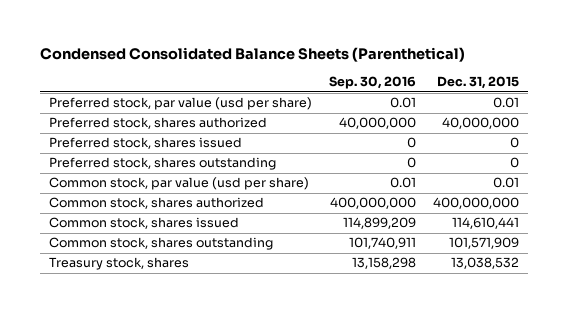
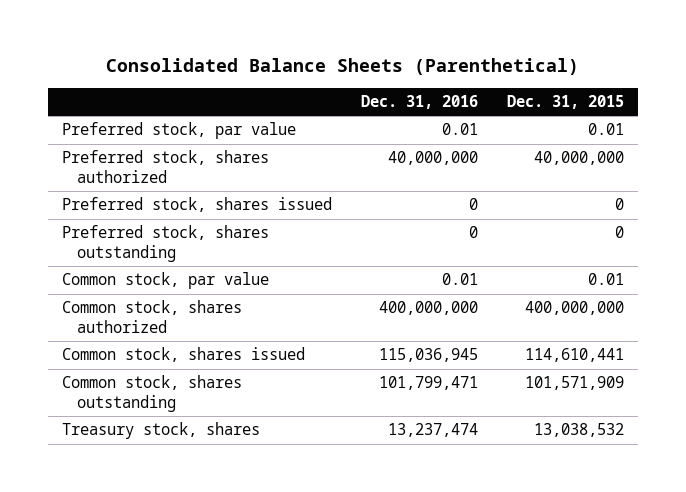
[39,47,465,63] Condensed Consolidated Balance Sheets (Parenthetical) -> [106,58,580,76] Consolidated Balance Sheets (Parenthetical)
[329,76,417,90] Sep. 30, 2016 -> none
none -> [361,94,479,109] Dec. 31, 2016
[48,97,312,111] Preferred stock, par value (usd per share) -> [62,122,297,140] Preferred stock, par value
[48,177,309,191] Common stock, par value (usd per share) -> [62,272,270,290] Common stock, par value

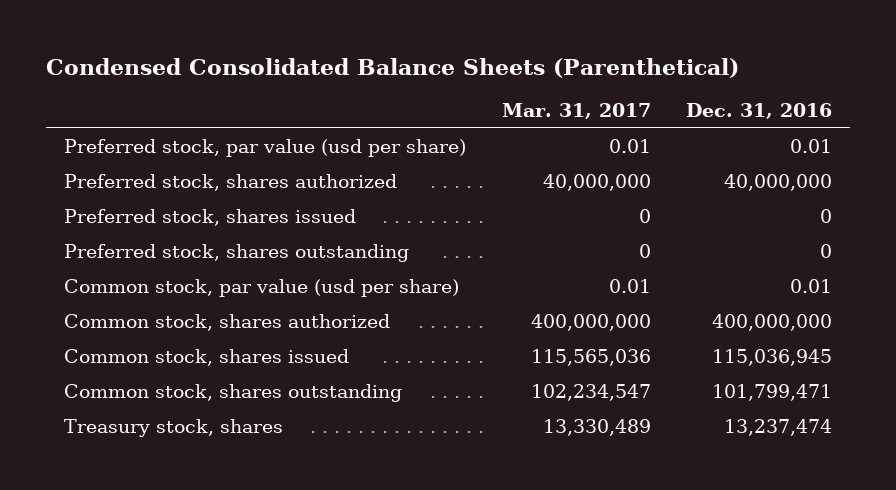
[106,58,580,76] Consolidated Balance Sheets (Parenthetical) -> [45,57,739,78] Condensed Consolidated Balance Sheets (Parenthetical)
[507,94,625,109] Dec. 31, 2015 -> none
none -> [501,103,651,120] Mar. 31, 2017
[62,122,297,140] Preferred stock, par value -> [63,139,466,158] Preferred stock, par value (usd per share)
[62,272,270,290] Common stock, par value -> [63,279,459,298] Common stock, par value (usd per share)

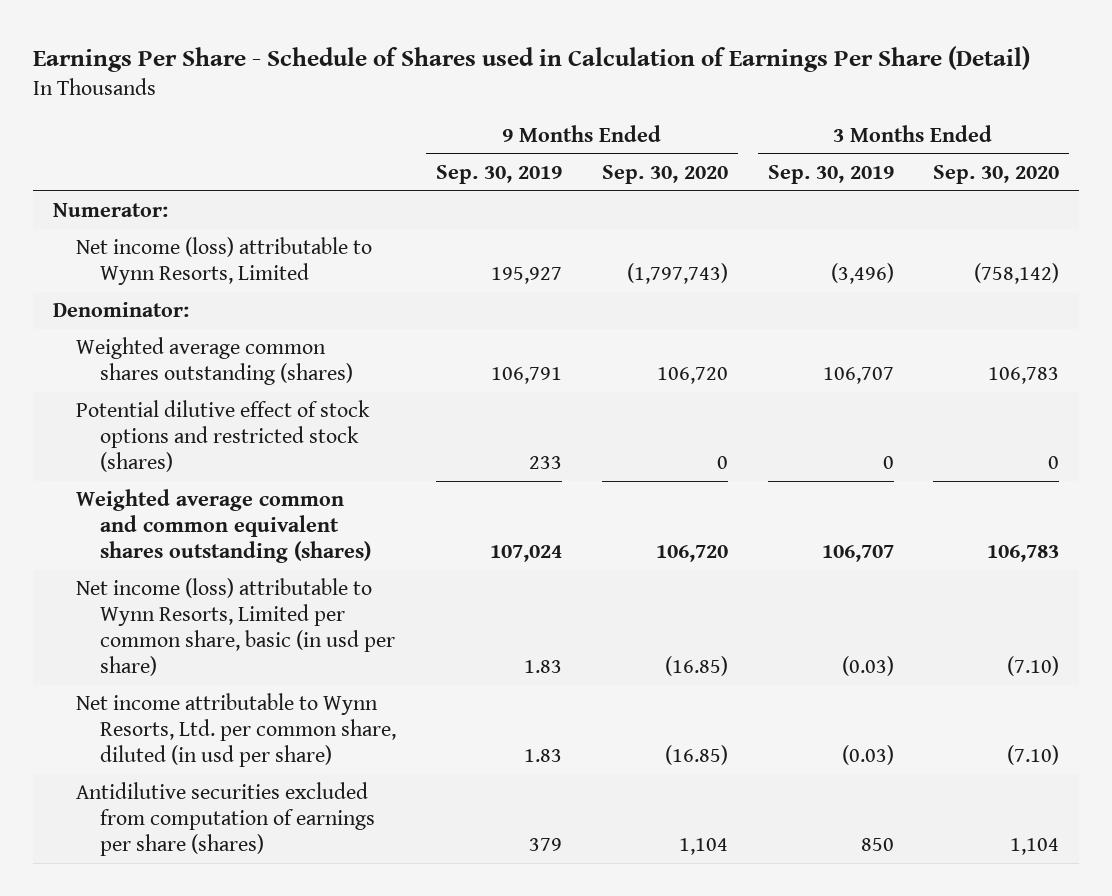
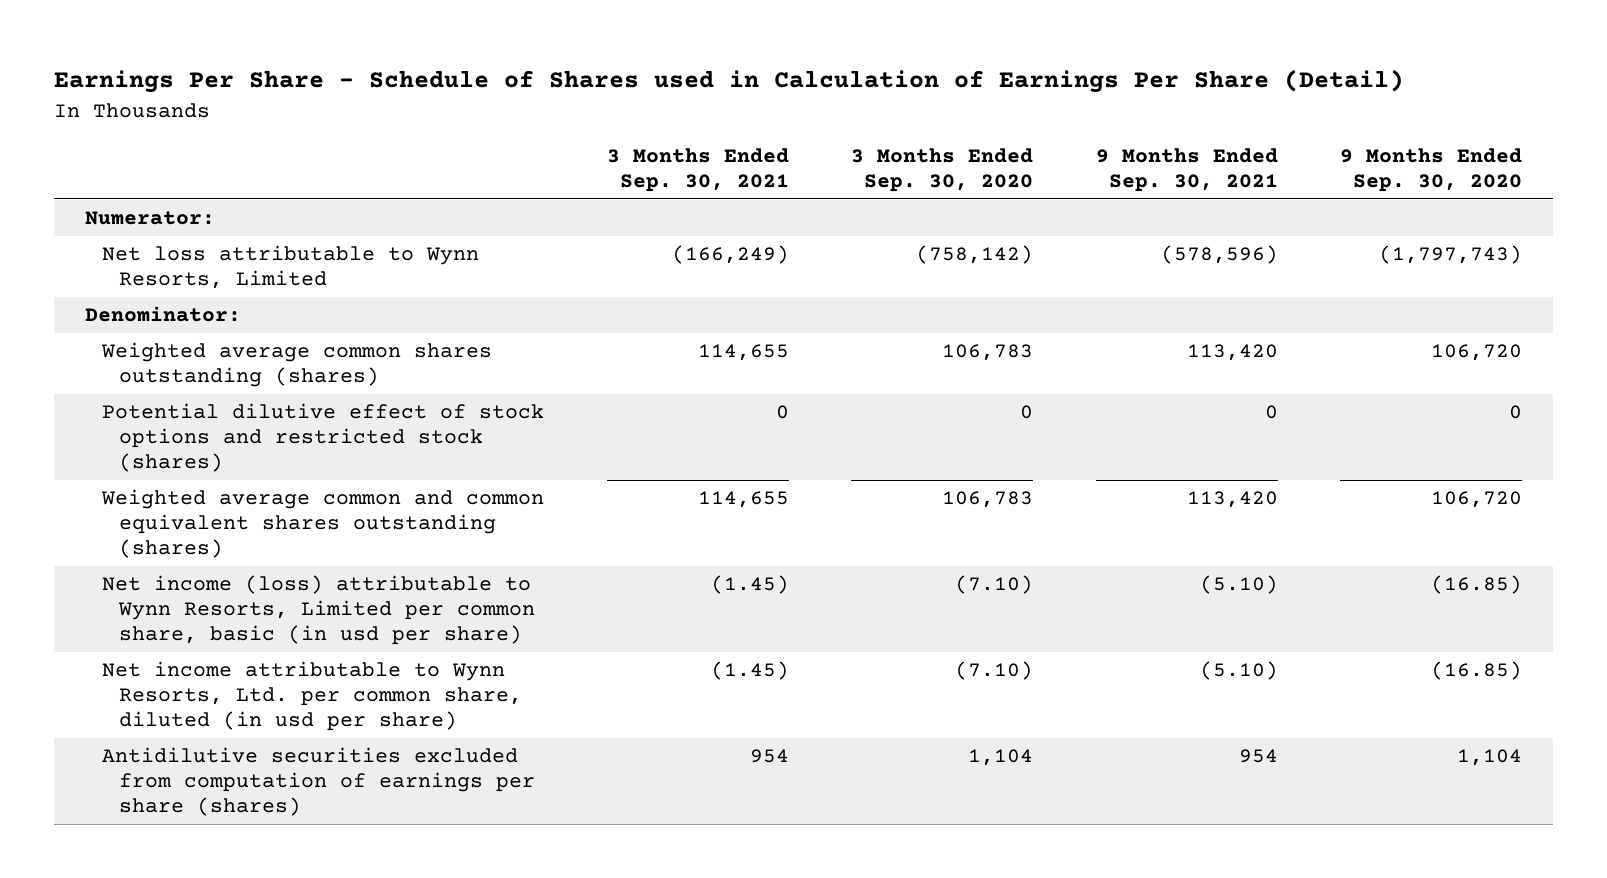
[435,165,562,185] Sep. 30, 2019 -> none
[767,165,894,185] Sep. 30, 2019 -> none
none -> [606,148,789,193] 3 Months Ended Sep. 30, 2021
none -> [1095,148,1278,193] 9 Months Ended Sep. 30, 2021
[76,237,373,286] Net income (loss) attributable to Wynn Resorts, Limited -> [102,245,480,290] Net loss attributable to Wynn Resorts, Limited

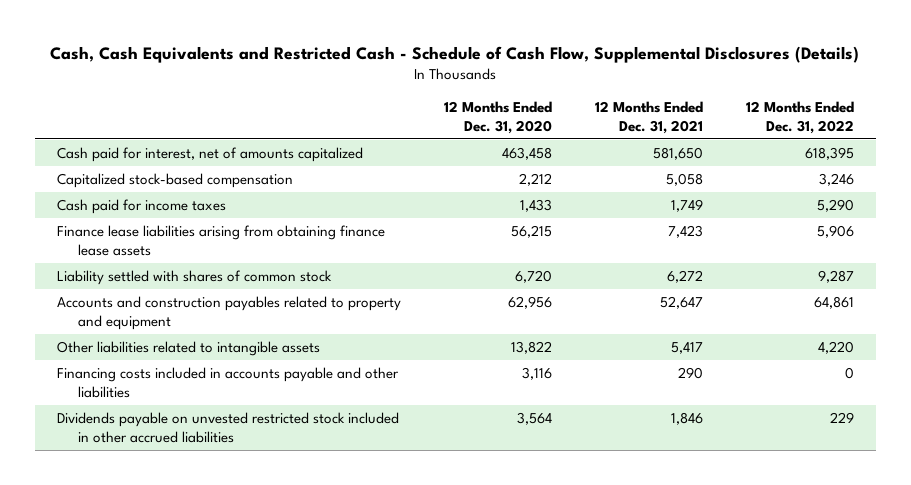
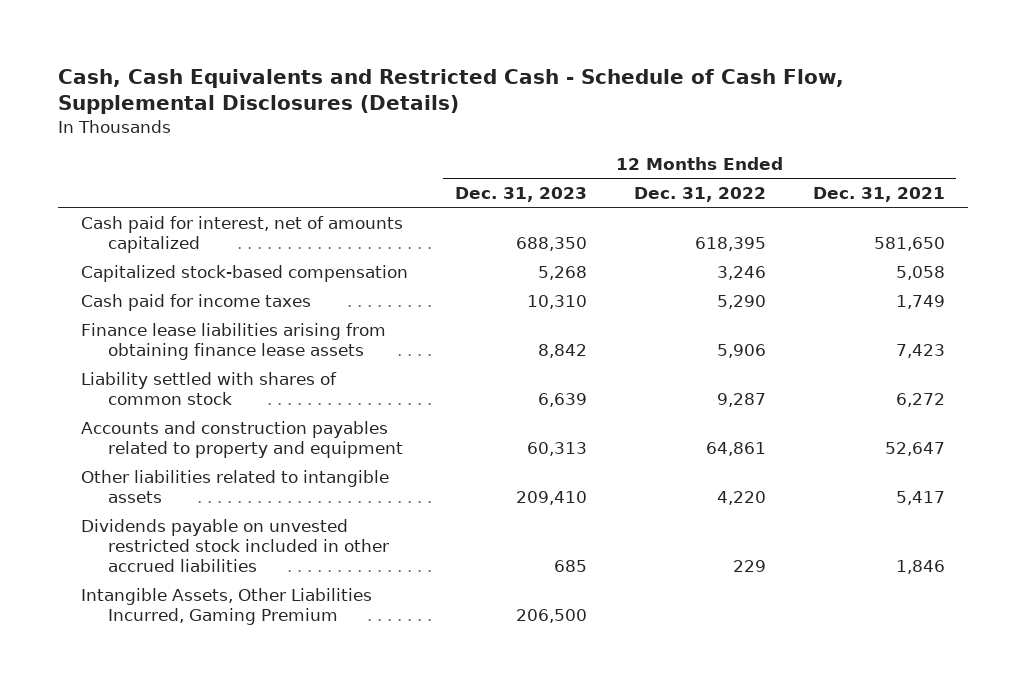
[443,100,552,134] 12 Months Ended Dec. 31, 2020 -> none
none -> [454,187,587,203] Dec. 31, 2023
[56,366,399,398] Financing costs included in accounts payable and other liabilities -> none
none -> [81,587,373,625] Intangible Assets, Other Liabilities Incurred, Gaming Premium

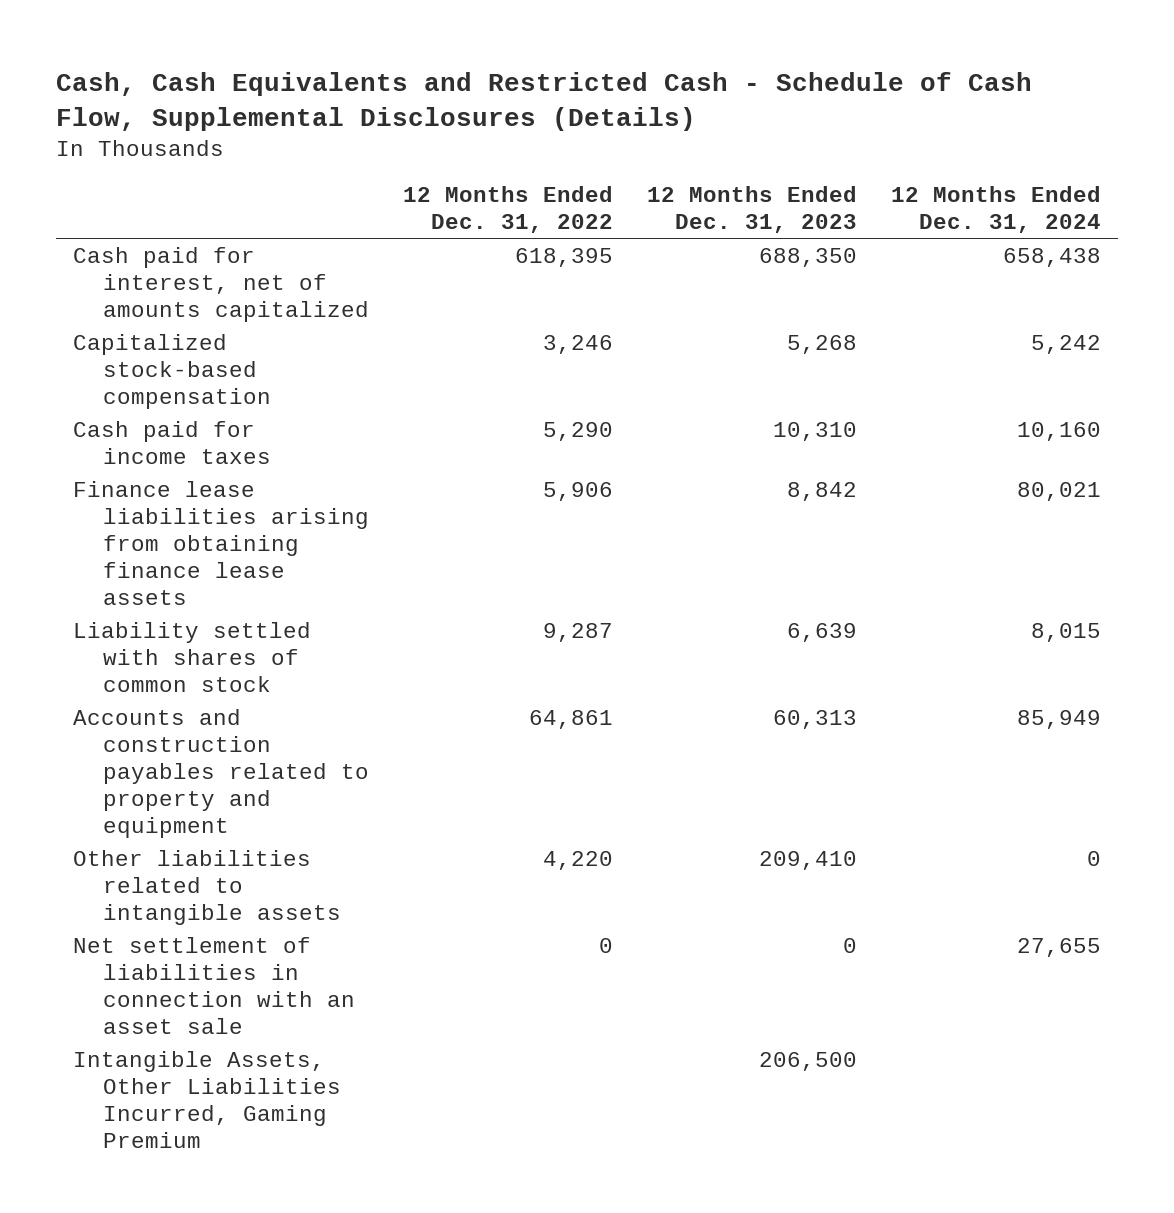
[812,187,945,203] Dec. 31, 2021 -> none
none -> [891,186,1102,234] 12 Months Ended Dec. 31, 2024
[81,518,389,572] Dividends payable on unvested restricted stock included in other accrued liabilities -> none
none -> [72,936,355,1034] Net settlement of liabilities in connection with an asset sale

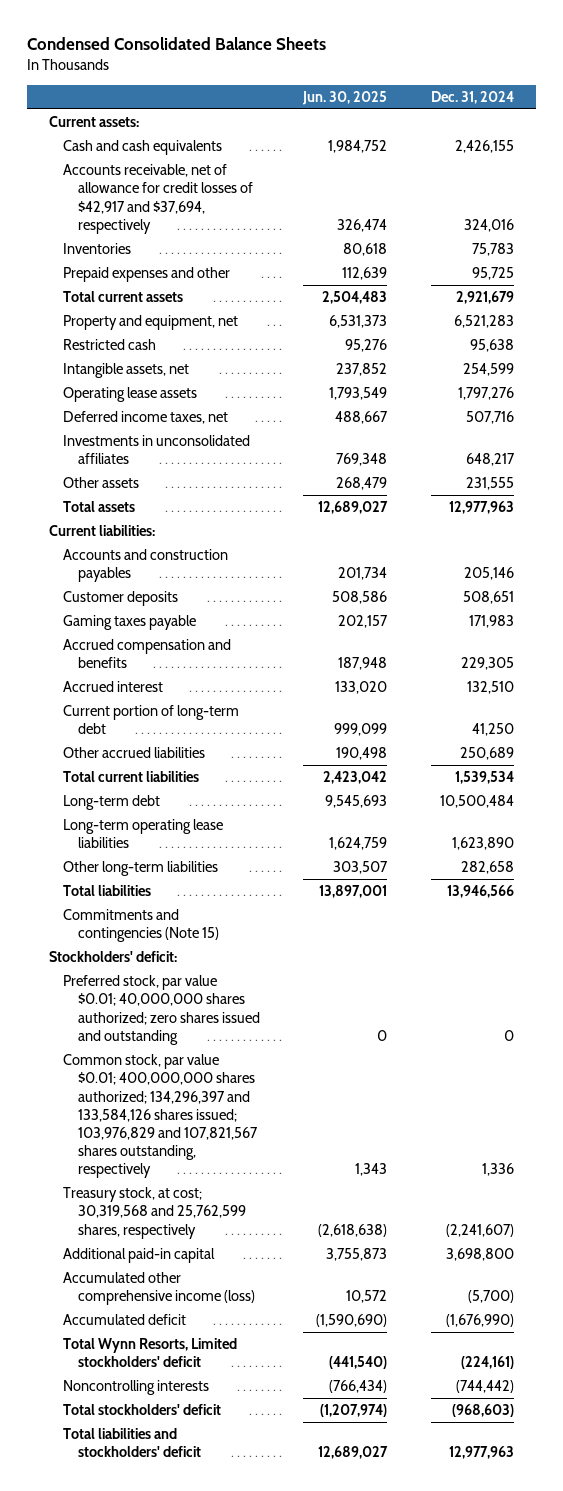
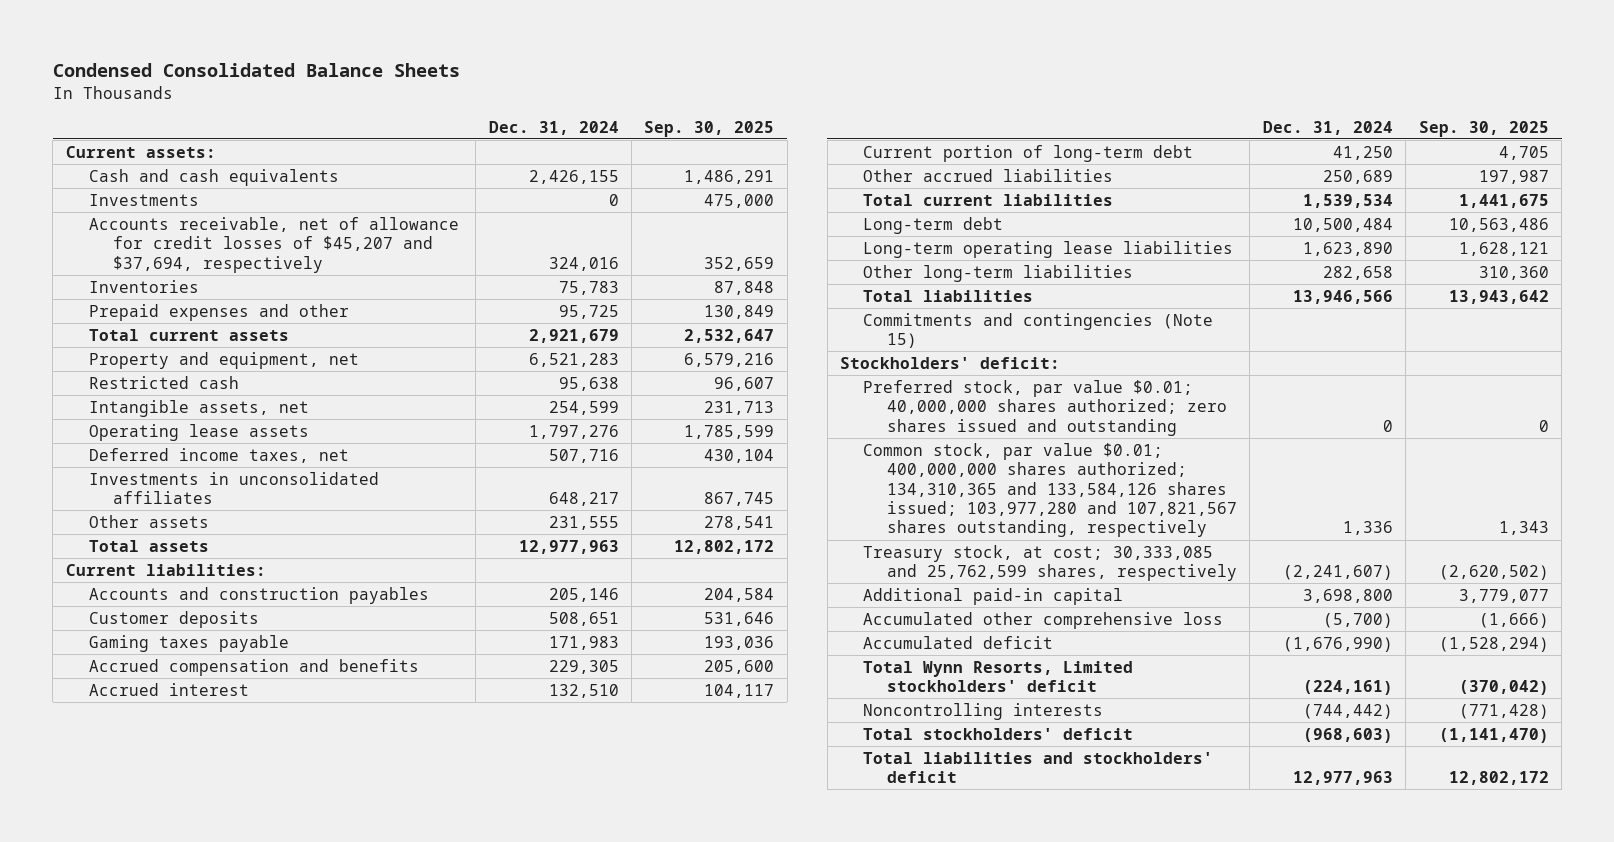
[302,90,388,105] Jun. 30, 2025 -> none
none -> [644,120,775,137] Sep. 30, 2025
none -> [89,193,200,206] Investments
[63,164,253,234] Accounts receivable, net of allowance for credit losses of $42,917 and $37,694, respectively -> [89,216,460,273] Accounts receivable, net of allowance for credit losses of $45,207 and $37,694, respectively
[63,1054,258,1179] Common stock, par value $0.01; 400,000,000 shares authorized; 134,296,397 and 133,584,126 shares issued; 103,976,829 and 107,821,567 shares outstanding, respectively -> [863,442,1237,538] Common stock, par value $0.01; 400,000,000 shares authorized; 134,310,365 and 133,584,126 shares issued; 103,977,280 and 107,821,567 shares outstanding, respectively
[63,1187,246,1239] Treasury stock, at cost; 30,319,568 and 25,762,599 shares, respectively -> [863,544,1237,582] Treasury stock, at cost; 30,333,085 and 25,762,599 shares, respectively
[63,1272,255,1306] Accumulated other comprehensive income (loss) -> [863,611,1224,629] Accumulated other comprehensive loss

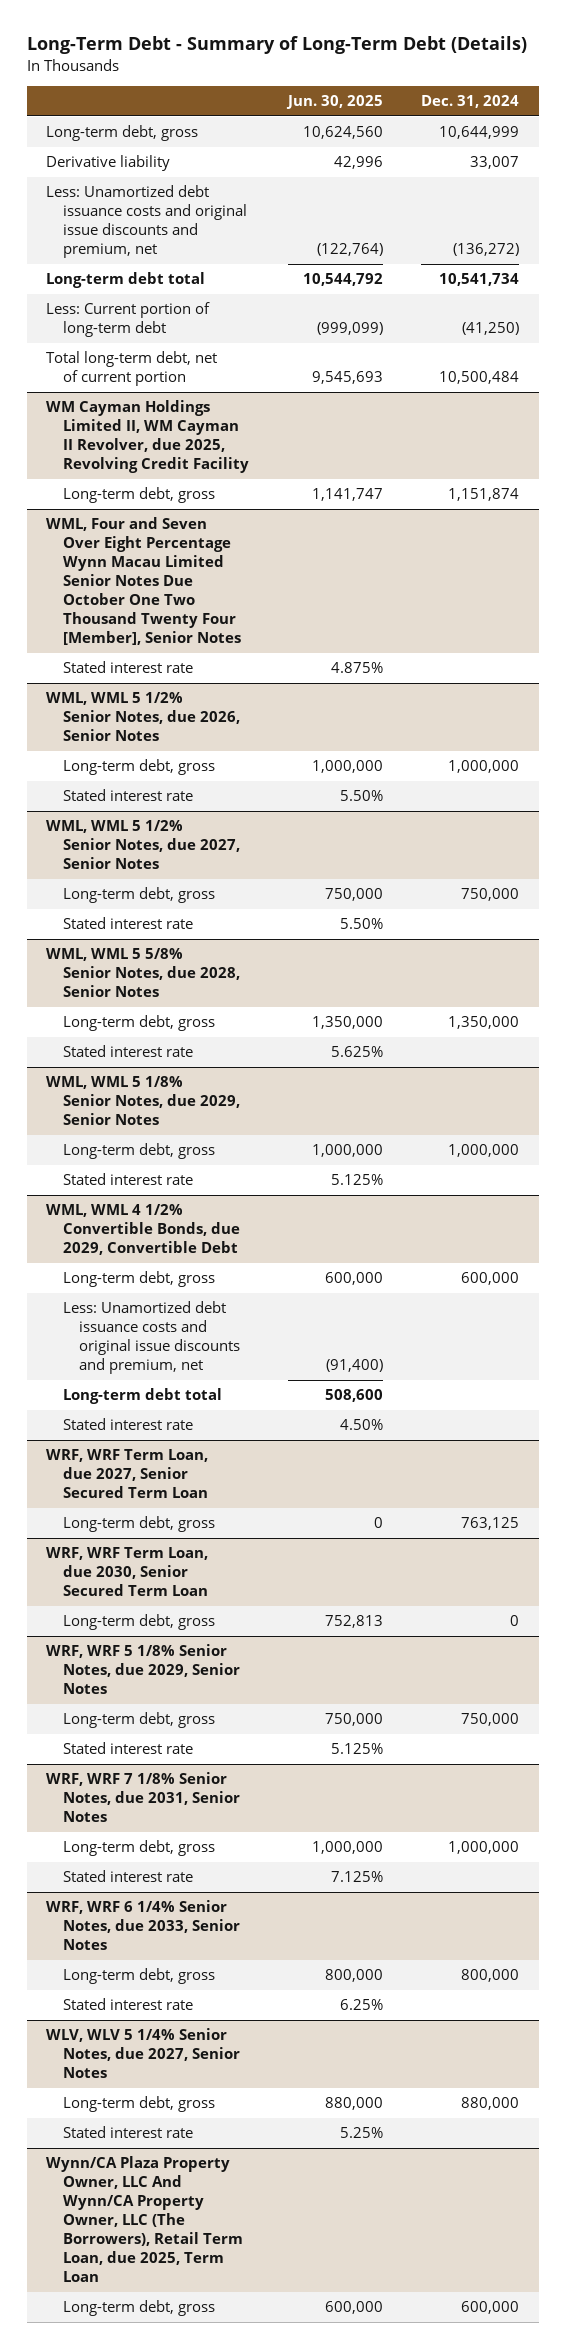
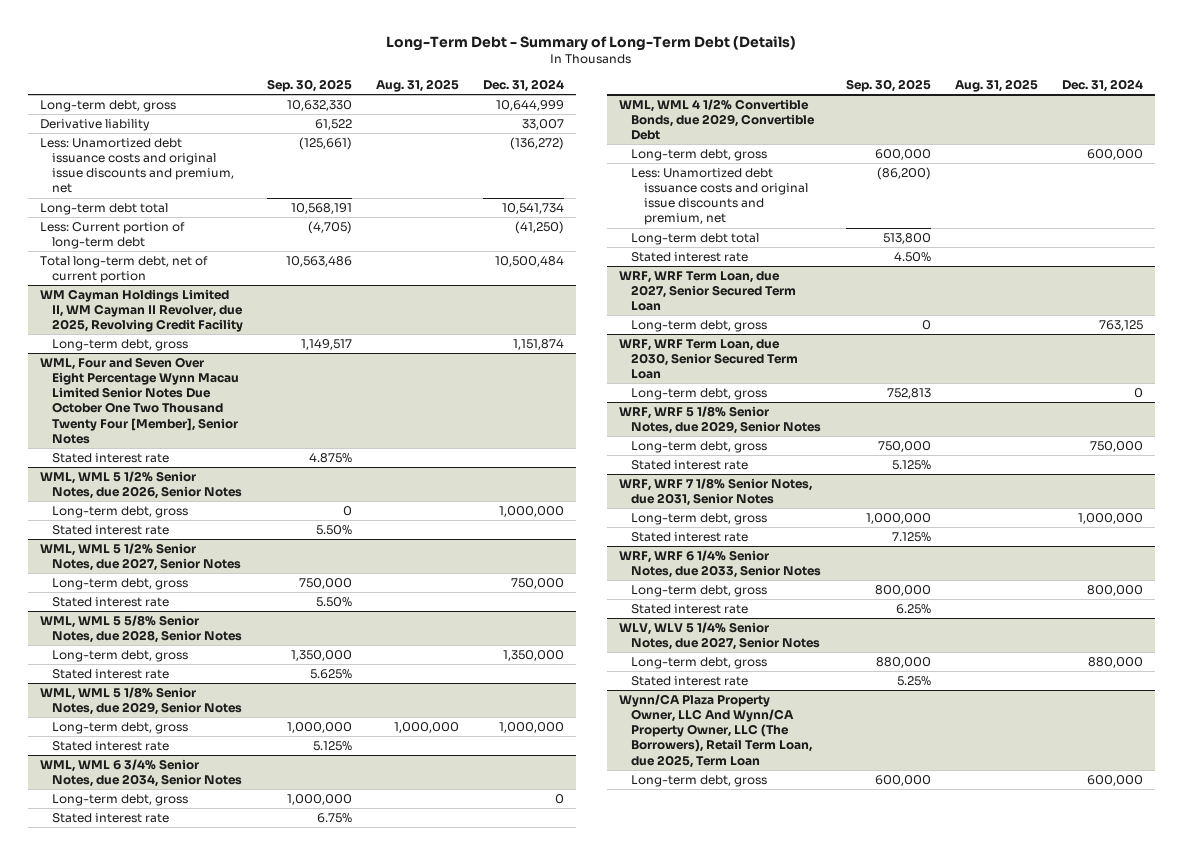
[285,95,383,110] Jun. 30, 2025 -> none
none -> [267,79,353,93] Sep. 30, 2025
none -> [376,79,460,93] Aug. 31, 2025
none -> [39,758,243,788] WML, WML 6 3/4% Senior Notes, due 2034, Senior Notes
none -> [52,793,189,806] Long-term debt, gross
none -> [52,812,170,823] Stated interest rate

